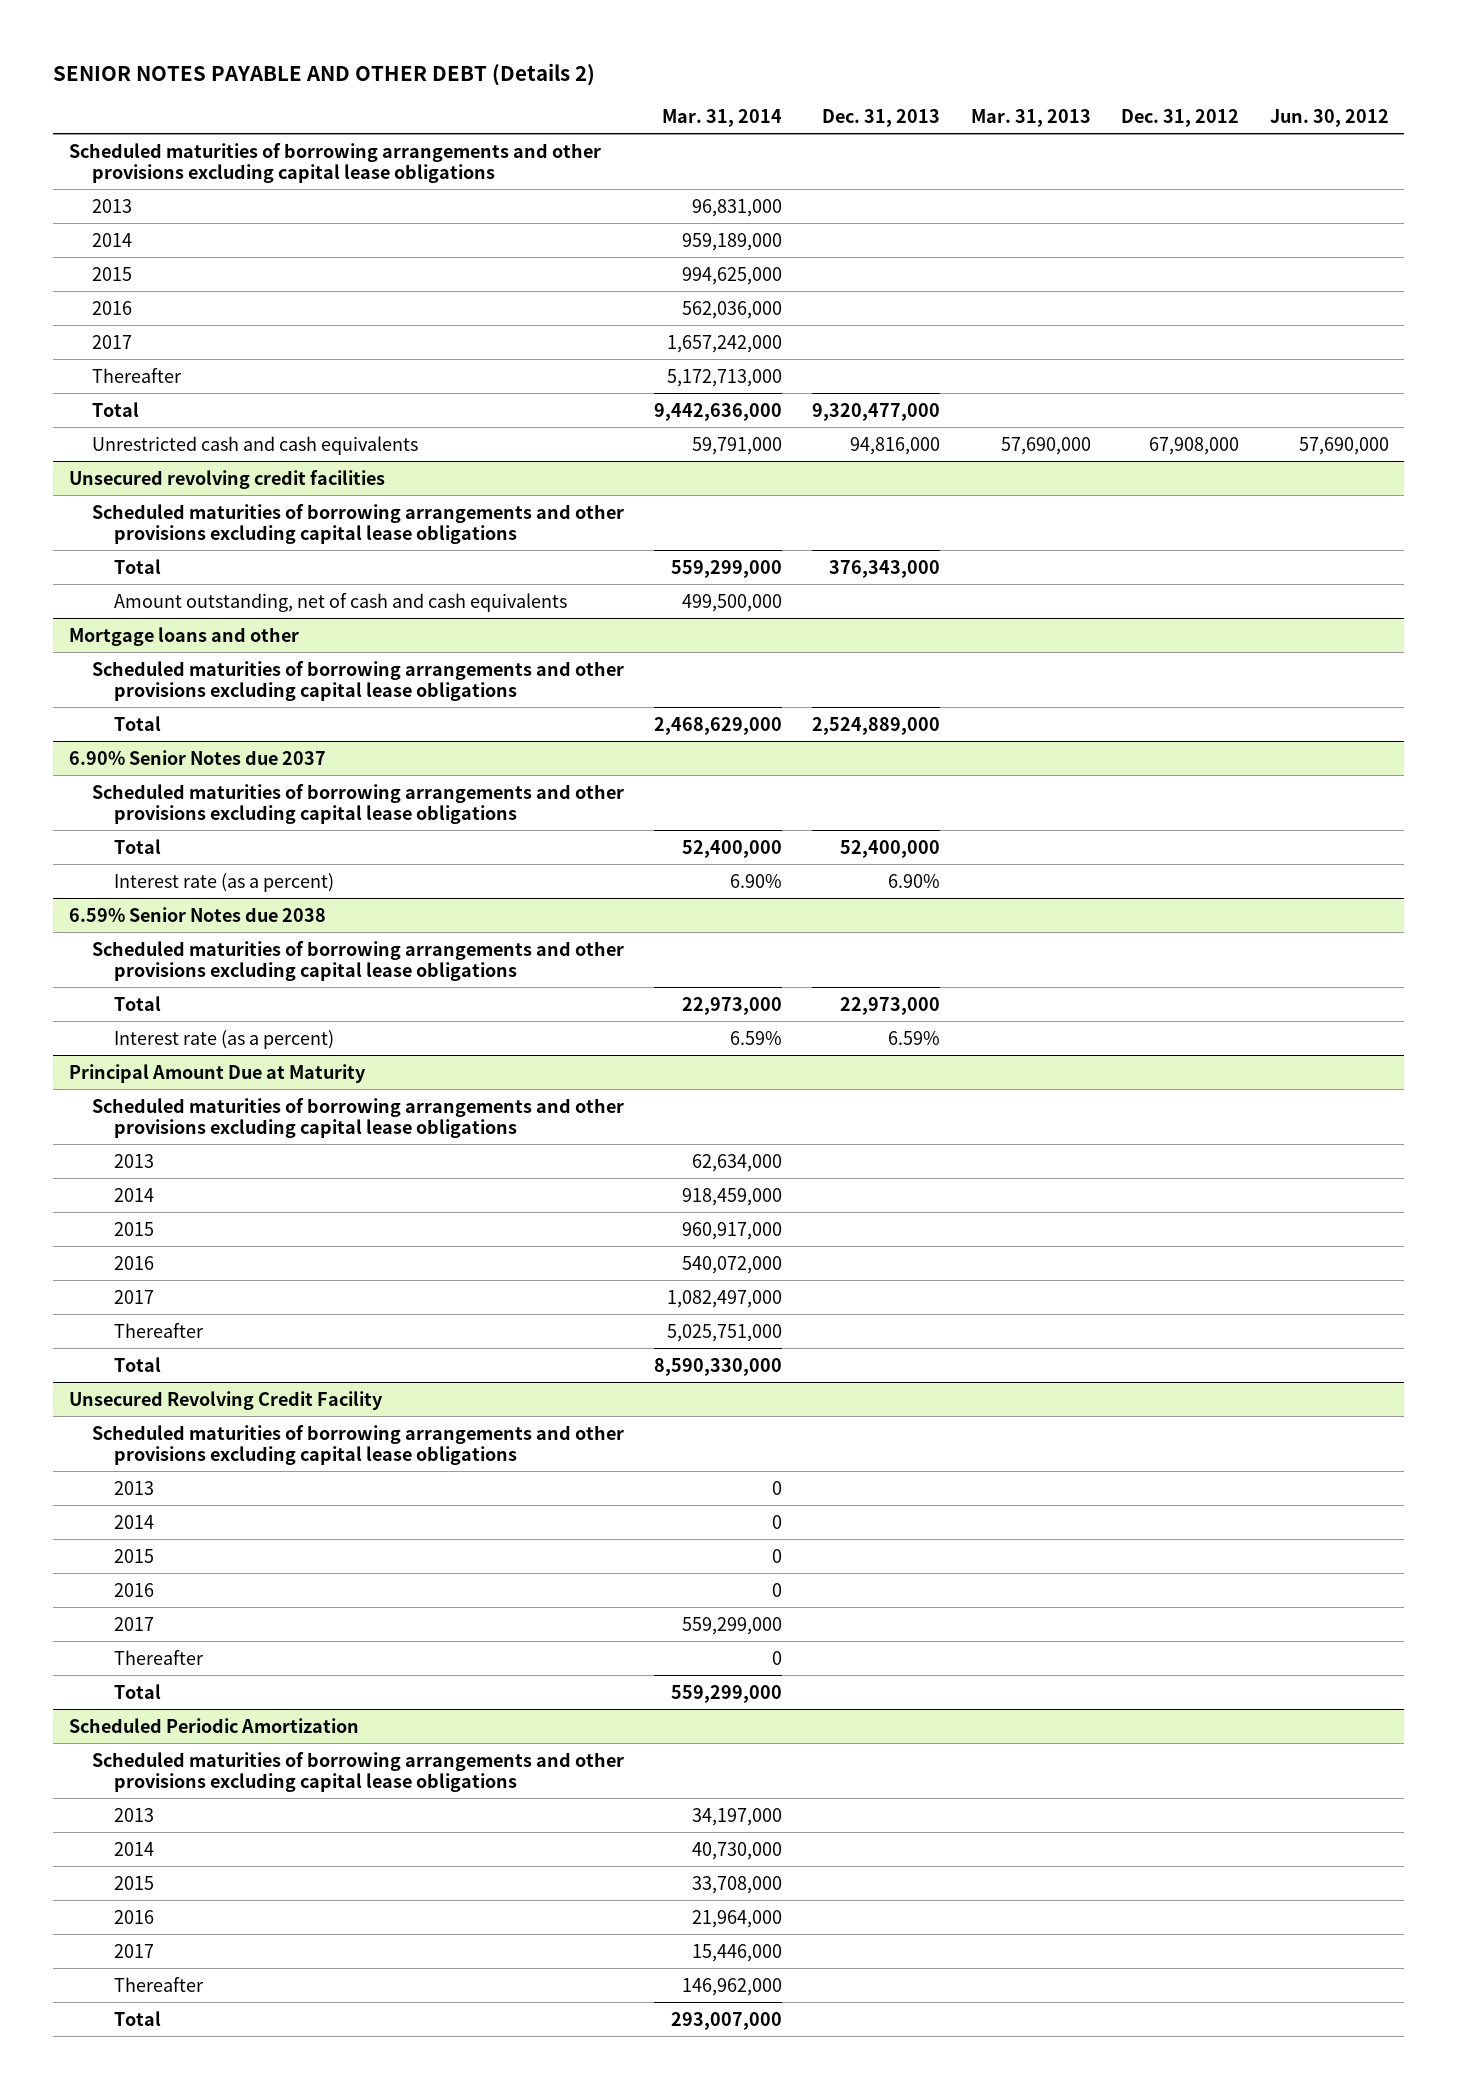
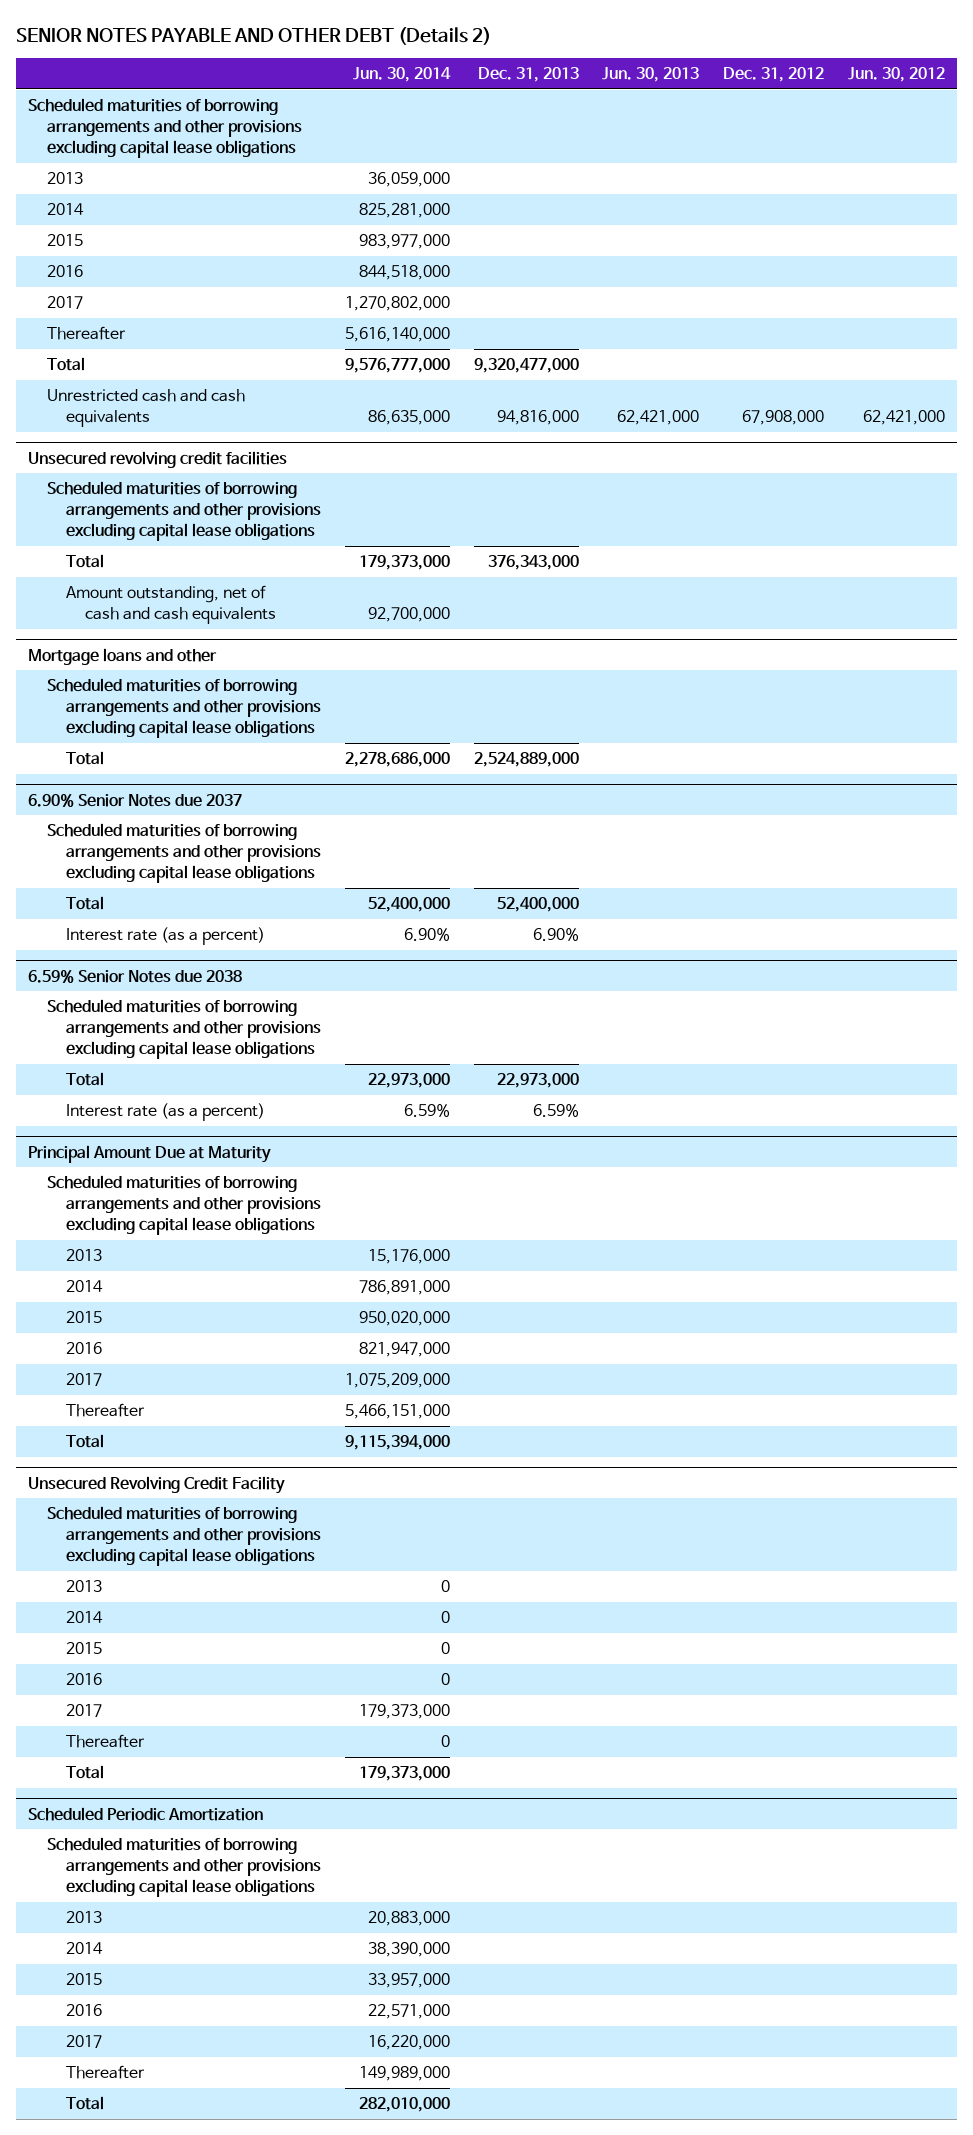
[662,108,783,127] Mar. 31, 2014 -> none
[970,108,1091,127] Mar. 31, 2013 -> none
none -> [352,67,451,83] Jun. 30, 2014
none -> [602,67,700,83] Jun. 30, 2013
[1298,436,1389,455] 57,690,000 -> [862,410,945,426] 62,421,000

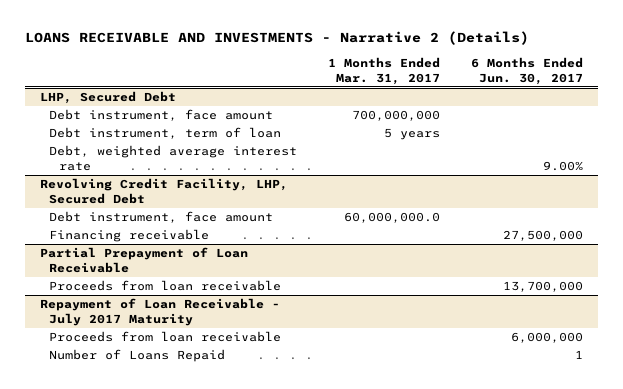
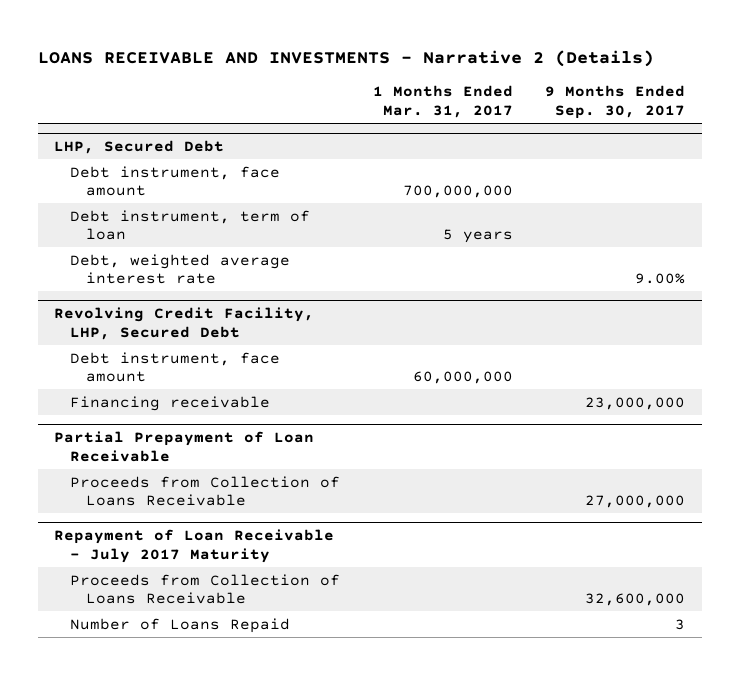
[470,57,583,85] 6 Months Ended Jun. 30, 2017 -> none
none -> [545,85,686,119] 9 Months Ended Sep. 30, 2017
[344,212,441,224] 60,000,000.0 -> [412,371,513,385] 60,000,000
[49,280,282,292] Proceeds from loan receivable -> [70,475,341,507] Proceeds from Collection of Loans Receivable
[49,331,282,343] Proceeds from loan receivable -> [70,573,341,605] Proceeds from Collection of Loans Receivable

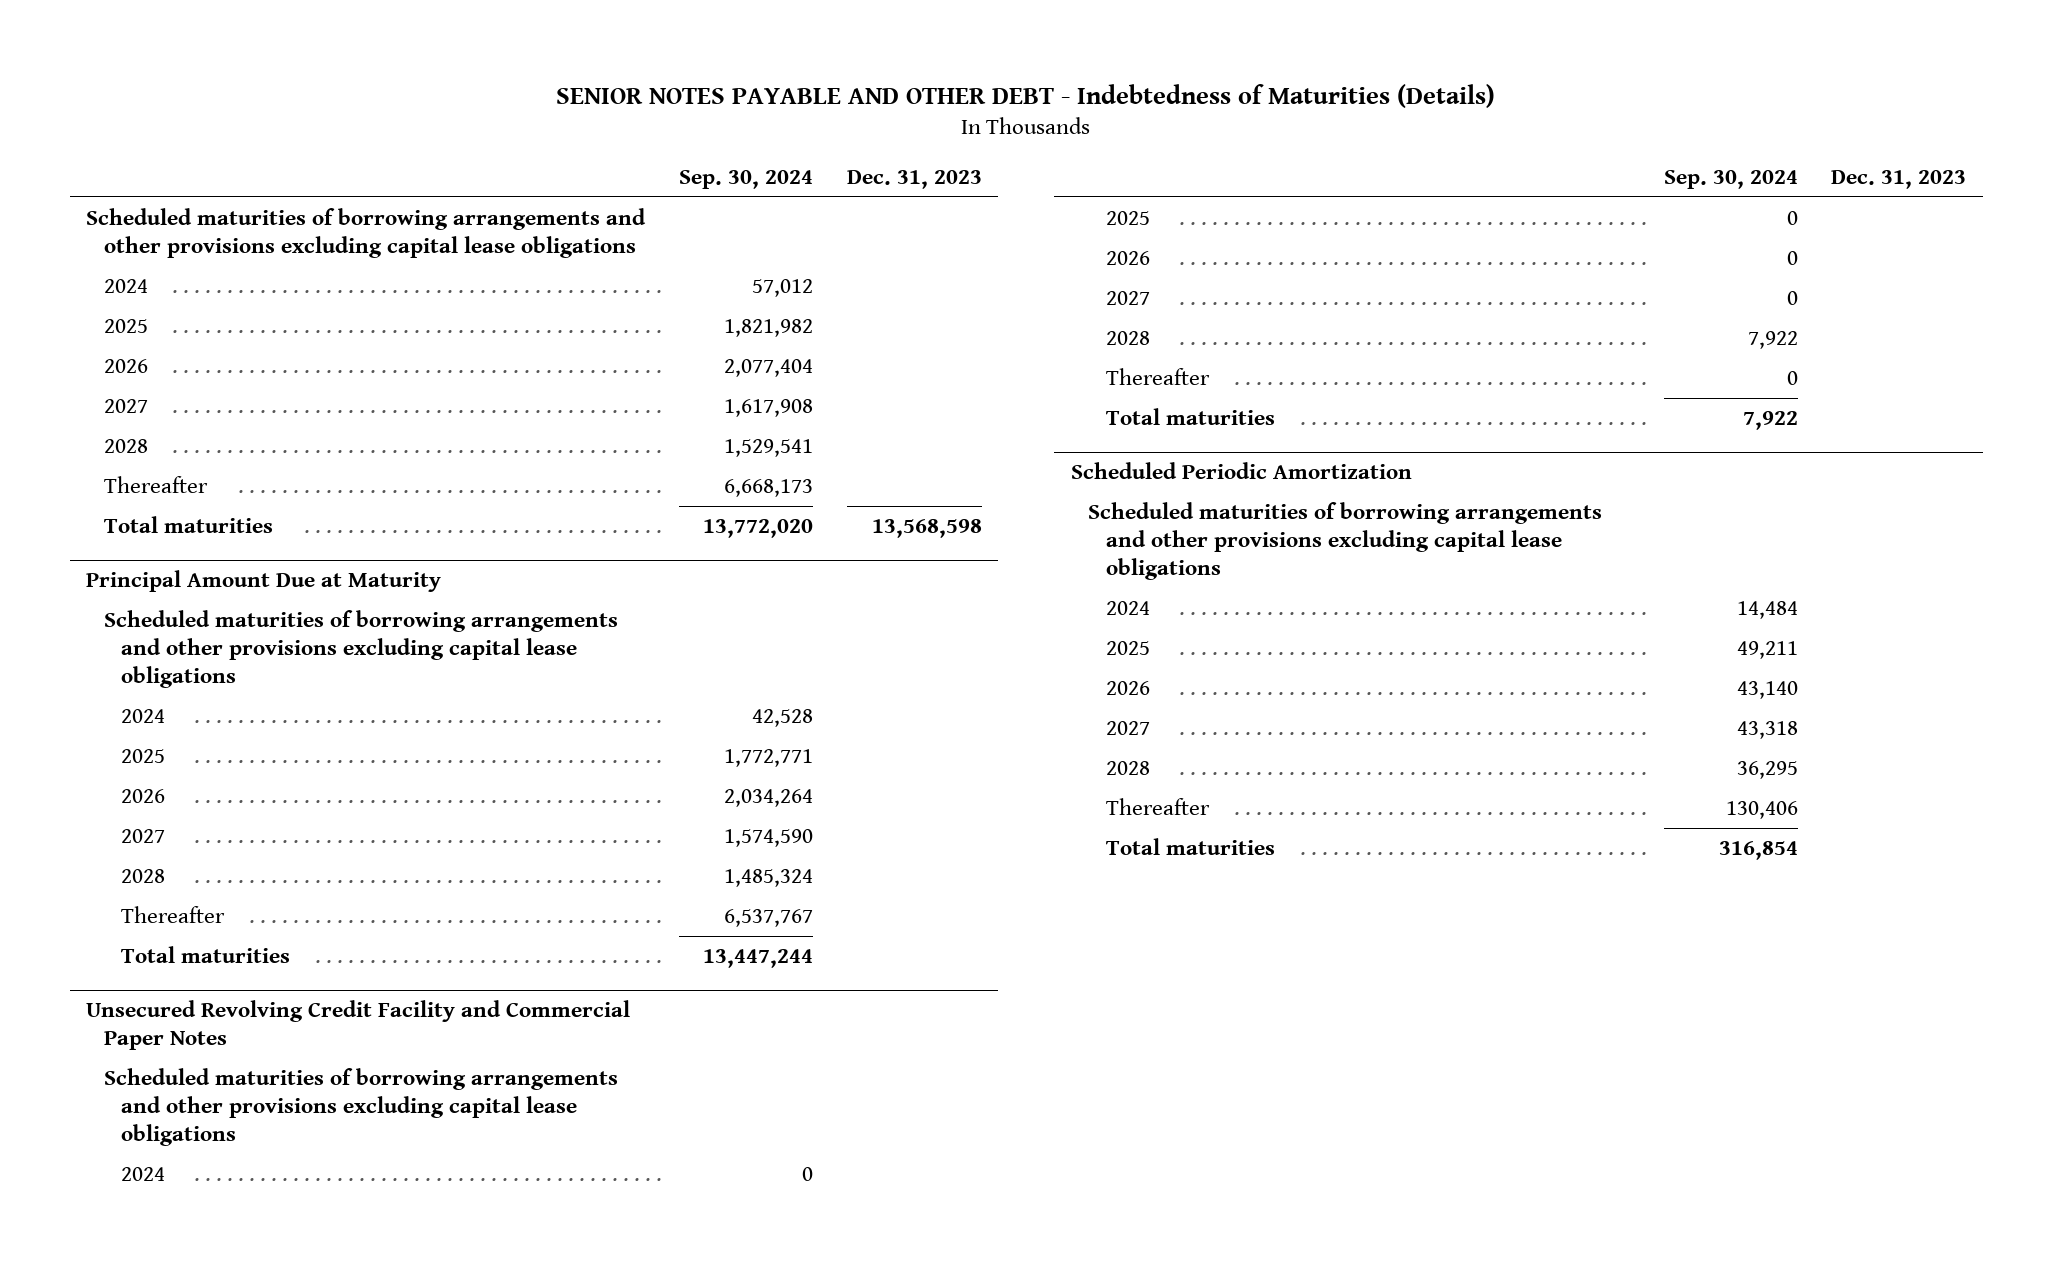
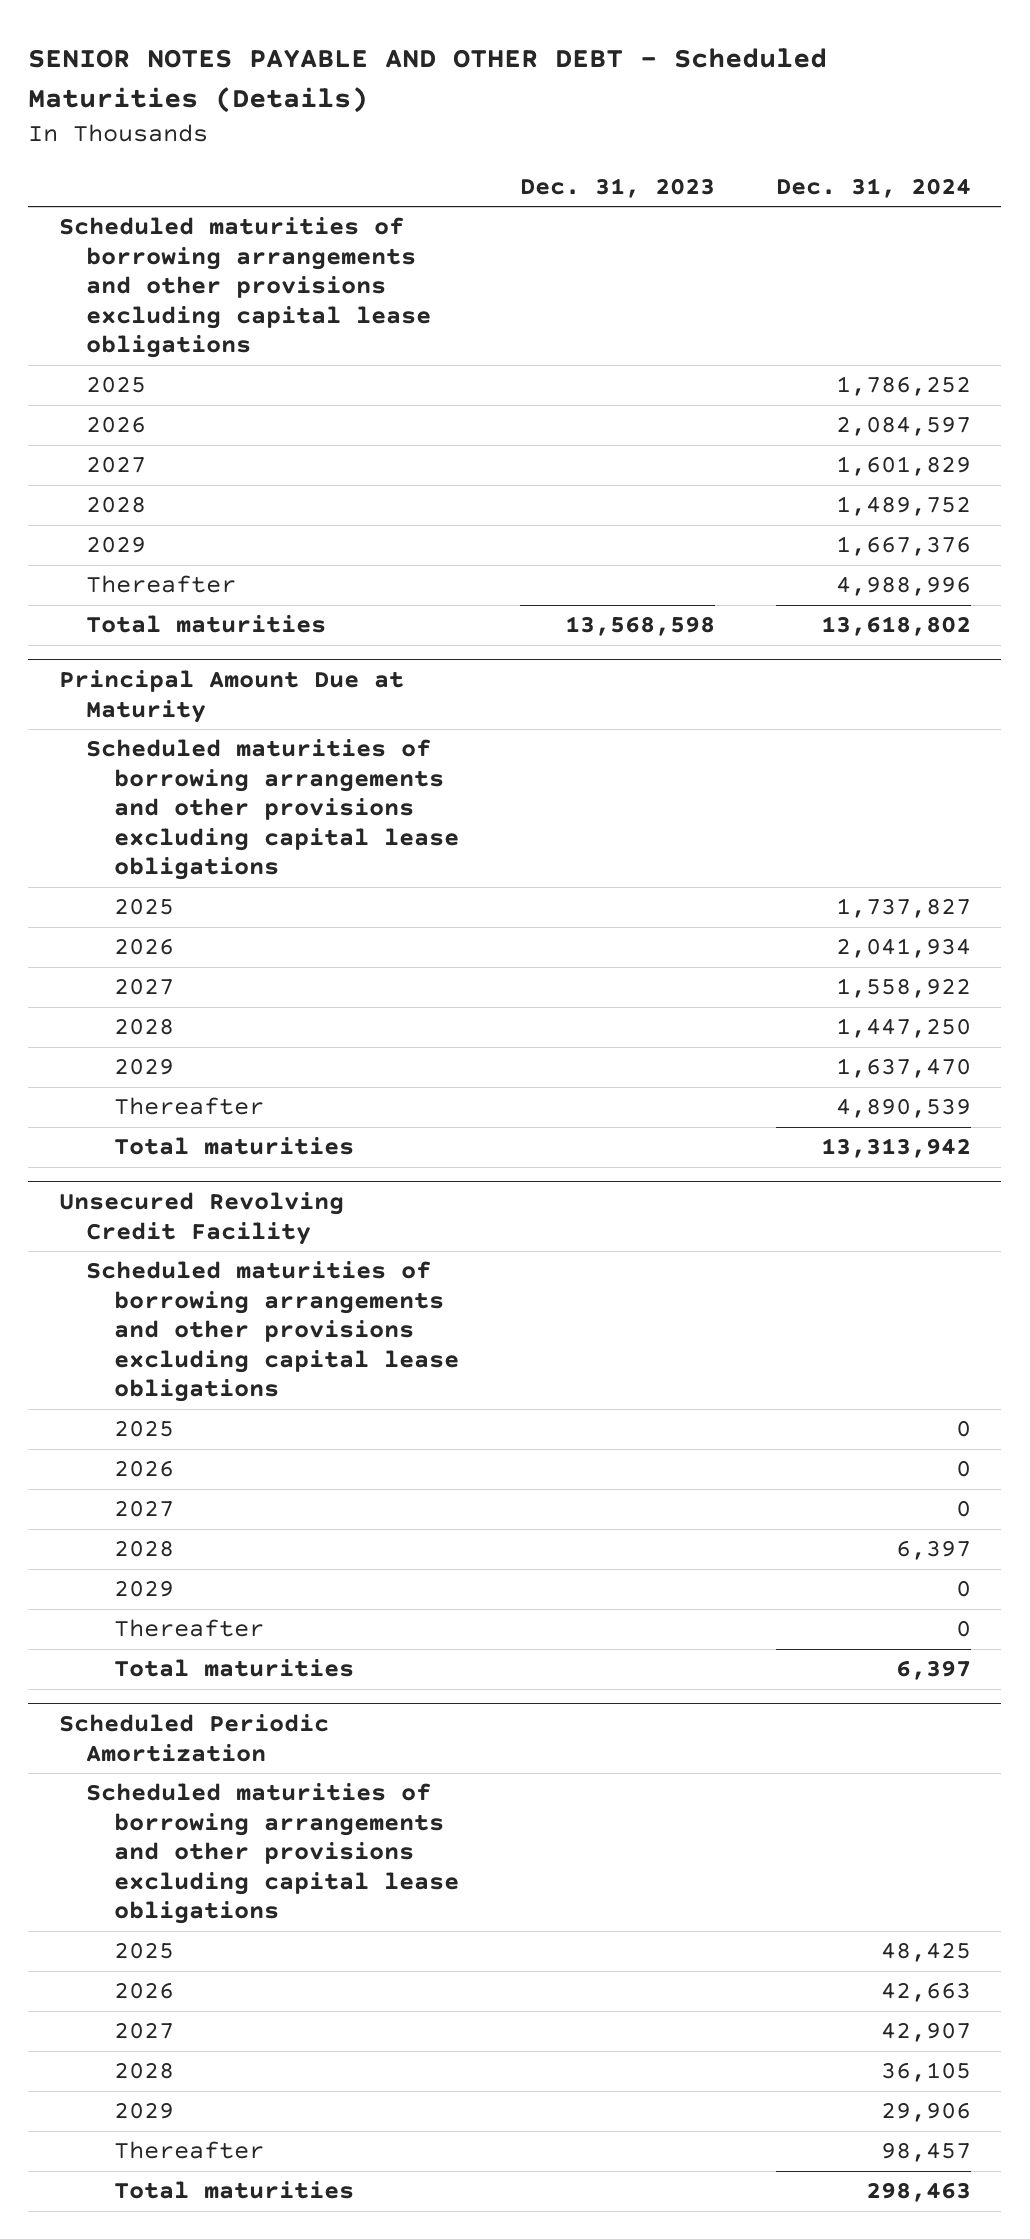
[556,84,1496,109] SENIOR NOTES PAYABLE AND OTHER DEBT - Indebtedness of Maturities (Details) -> [28,48,828,113] SENIOR NOTES PAYABLE AND OTHER DEBT - Scheduled Maturities (Details)
[679,169,814,189] Sep. 30, 2024 -> none
none -> [775,177,971,198] Dec. 31, 2024
[103,279,148,294] 2024 -> none
none -> [86,536,147,554] 2029
[120,709,165,724] 2024 -> none
none -> [114,1058,175,1076] 2029
[86,1000,631,1051] Unsecured Revolving Credit Facility and Commercial Paper Notes -> [58,1192,344,1245] Unsecured Revolving Credit Facility
[120,1167,165,1182] 2024 -> none
none -> [114,1580,175,1598] 2029
[1105,601,1150,616] 2024 -> none
none -> [114,2102,175,2120] 2029

